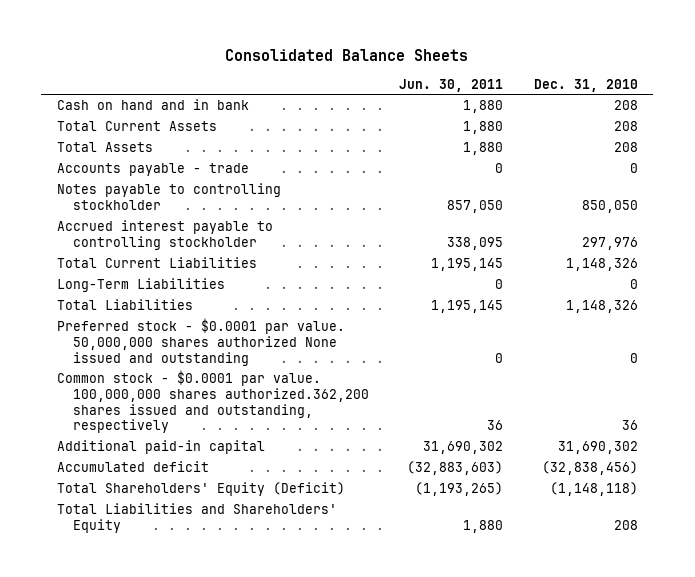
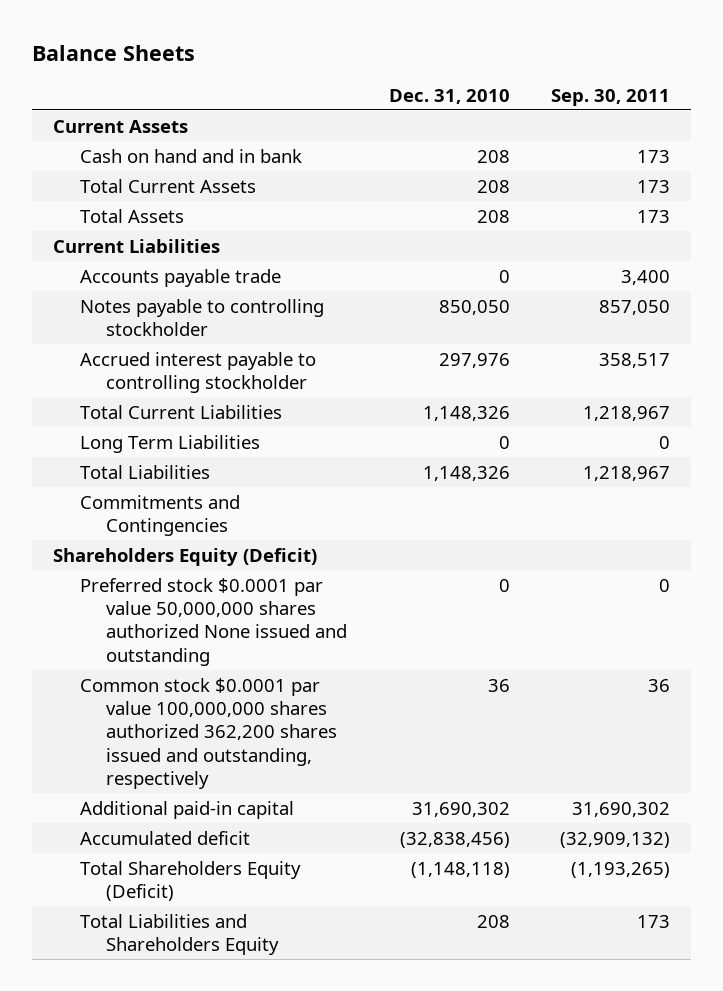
[225,48,469,61] Consolidated Balance Sheets -> [32,45,196,62] Balance Sheets
[399,78,504,92] Jun. 30, 2011 -> none
none -> [551,88,671,106] Sep. 30, 2011
none -> [53,119,189,133] Current Assets
none -> [53,238,221,253] Current Liabilities
[56,163,249,177] Accounts payable - trade -> [79,268,281,287] Accounts payable trade
[56,278,225,293] Long-Term Liabilities -> [79,434,260,453] Long Term Liabilities
none -> [79,494,240,536] Commitments and Contingencies
none -> [53,547,318,566] Shareholders Equity (Deficit)
[56,318,345,366] Preferred stock - $0.0001 par value. 50,000,000 shares authorized None issued and outstanding -> [79,577,348,666] Preferred stock $0.0001 par value 50,000,000 shares authorized None issued and outstanding
[56,370,369,434] Common stock - $0.0001 par value. 100,000,000 shares authorized.362,200 shares issued and outstanding, respectively -> [79,677,338,790] Common stock $0.0001 par value 100,000,000 shares authorized 362,200 shares issued and outstanding, respectively
[56,482,345,497] Total Shareholders' Equity (Deficit) -> [79,860,301,901] Total Shareholders Equity (Deficit)
[56,503,337,533] Total Liabilities and Shareholders' Equity -> [79,913,280,955] Total Liabilities and Shareholders Equity

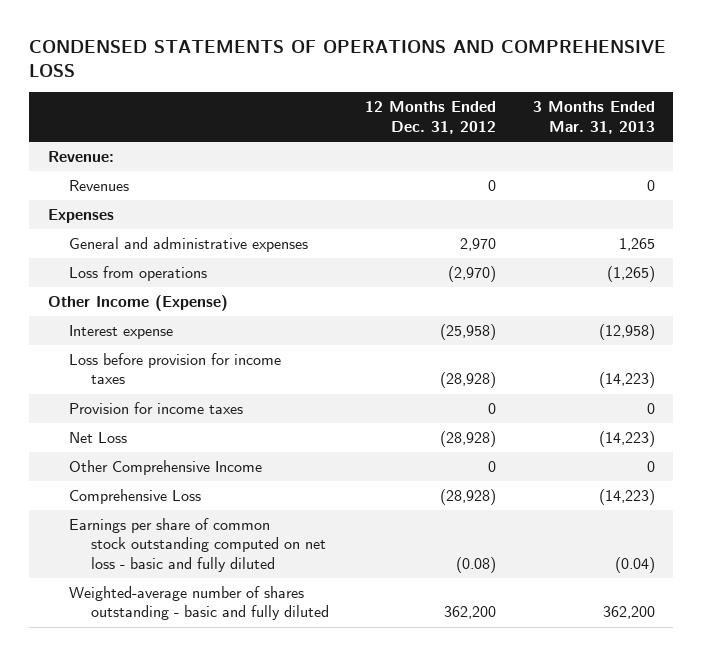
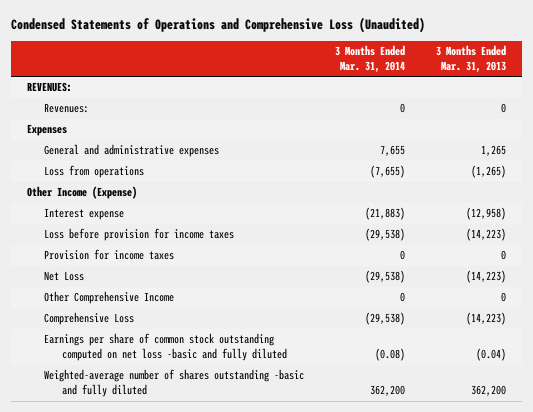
[29,40,667,77] CONDENSED STATEMENTS OF OPERATIONS AND COMPREHENSIVE LOSS -> [11,17,426,34] Condensed Statements of Operations and Comprehensive Loss (Unaudited)
[365,101,497,134] 12 Months Ended Dec. 31, 2012 -> none
none -> [335,45,406,74] 3 Months Ended Mar. 31, 2014
[47,151,114,163] Revenue: -> [26,82,72,93] REVENUES:
[69,180,130,192] Revenues -> [44,103,90,114] Revenues:
[69,518,326,572] Earnings per share of common stock outstanding computed on net loss - basic and fully diluted -> [44,333,287,362] Earnings per share of common stock outstanding computed on net loss -basic and fully diluted
[69,586,329,621] Weighted-average number of shares outstanding - basic and fully diluted -> [44,369,305,398] Weighted-average number of shares outstanding -basic and fully diluted

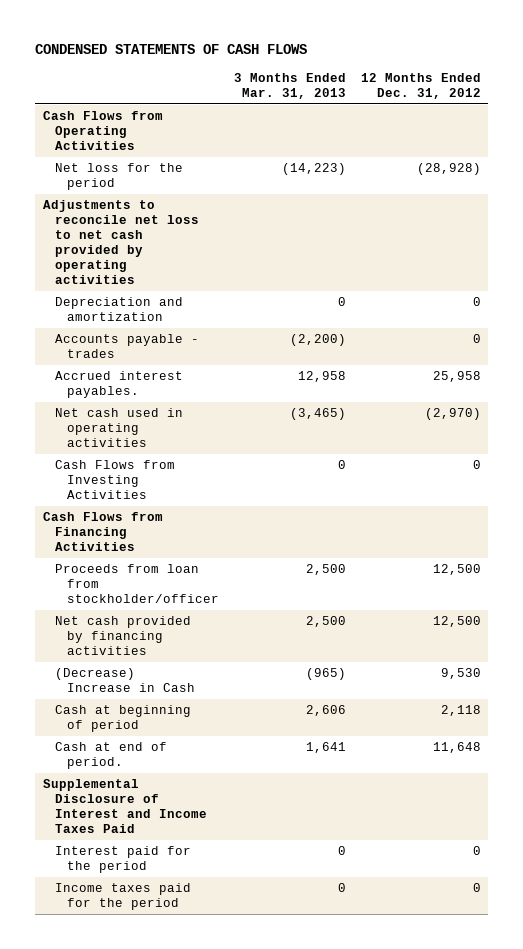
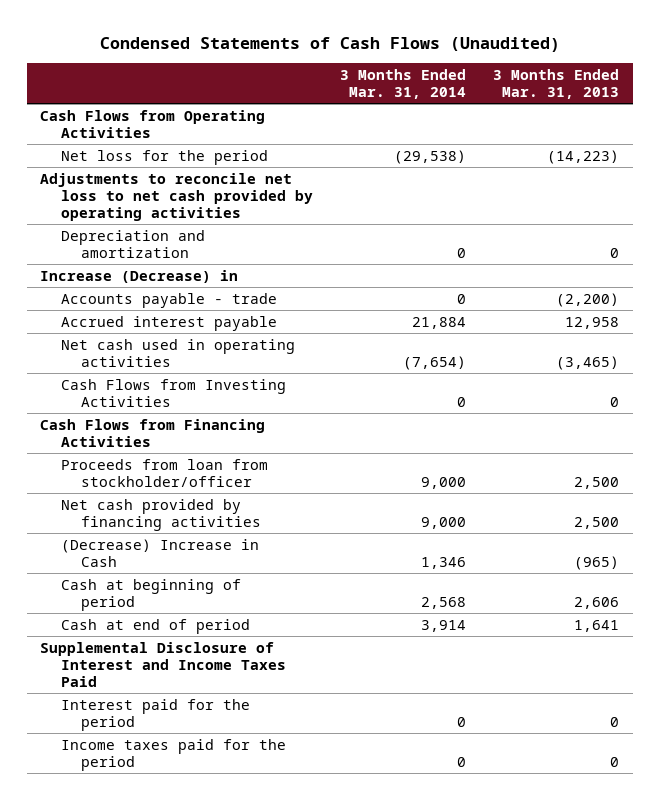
[35,44,308,55] CONDENSED STATEMENTS OF CASH FLOWS -> [99,36,560,52] Condensed Statements of Cash Flows (Unaudited)
[360,72,481,99] 12 Months Ended Dec. 31, 2012 -> none
none -> [339,68,466,99] 3 Months Ended Mar. 31, 2014
none -> [40,269,239,283] Increase (Decrease) in
[54,334,199,359] Accounts payable - trades -> [60,292,277,308] Accounts payable - trade
[54,371,183,399] Accrued interest payables. -> [60,315,277,331] Accrued interest payable
[54,742,167,770] Cash at end of period. -> [60,618,250,634] Cash at end of period

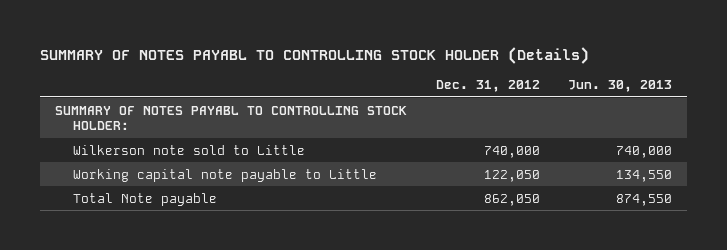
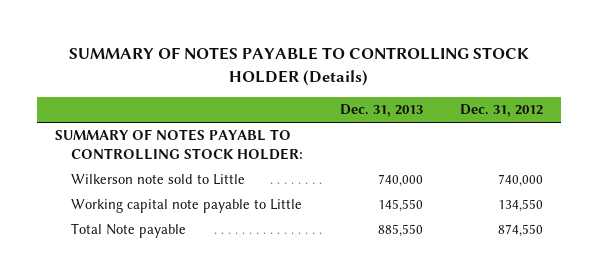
[40,46,590,64] SUMMARY OF NOTES PAYABL TO CONTROLLING STOCK HOLDER (Details) -> [69,47,530,87] SUMMARY OF NOTES PAYABLE TO CONTROLLING STOCK HOLDER (Details)
[568,80,673,93] Jun. 30, 2013 -> none
none -> [340,104,424,118] Dec. 31, 2013
[483,169,540,182] 122,050 -> [497,199,543,213] 134,550
[483,193,540,206] 862,050 -> [497,224,543,238] 874,550

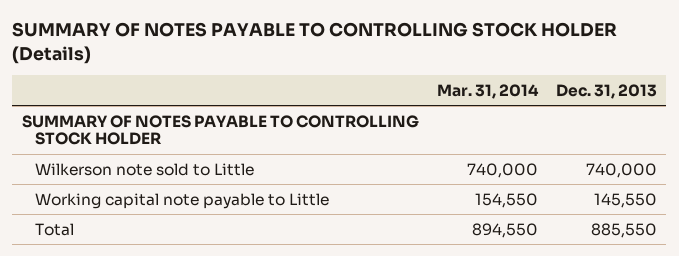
[459,104,543,118] Dec. 31, 2012 -> none
none -> [436,83,539,99] Mar. 31, 2014
[55,129,304,160] SUMMARY OF NOTES PAYABL TO CONTROLLING STOCK HOLDER: -> [21,114,419,146] SUMMARY OF NOTES PAYABLE TO CONTROLLING STOCK HOLDER
[71,223,187,239] Total Note payable -> [34,222,74,236] Total

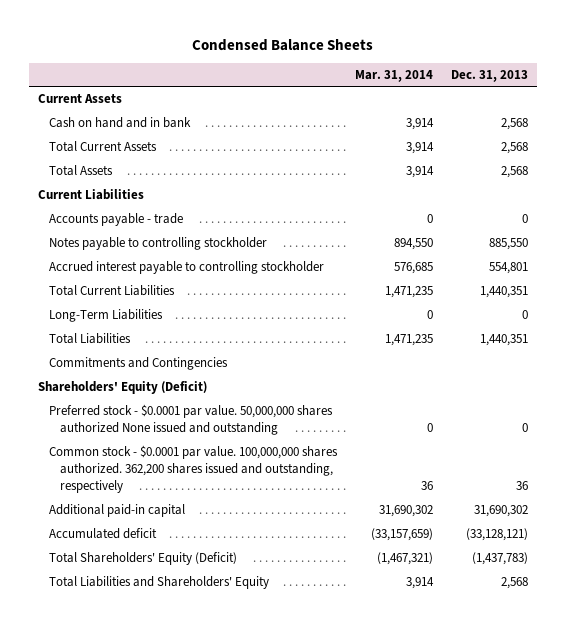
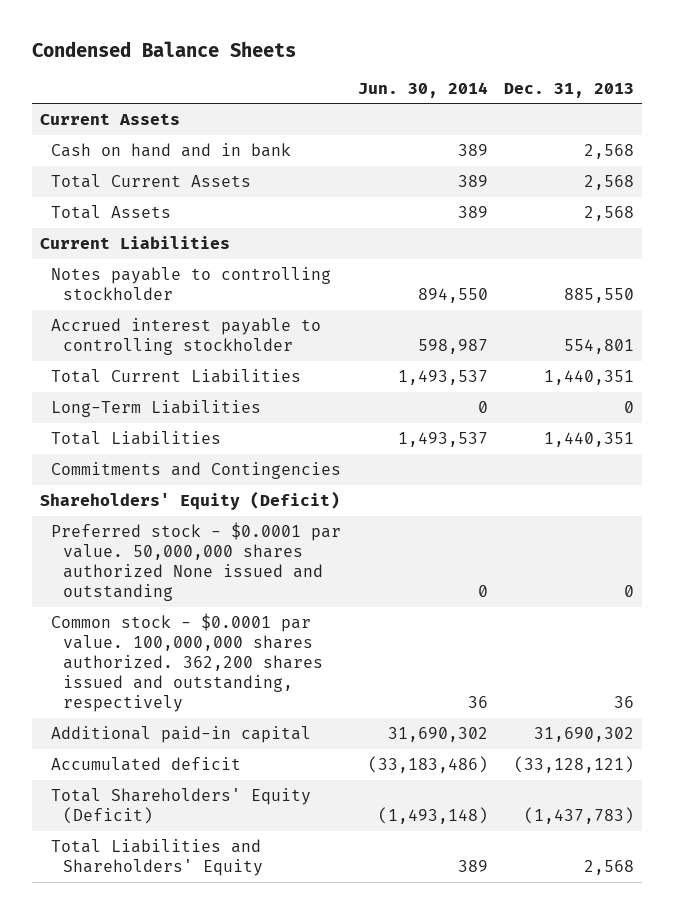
[355,69,434,82] Mar. 31, 2014 -> none
none -> [357,81,488,98] Jun. 30, 2014
[49,213,184,227] Accounts payable - trade -> none

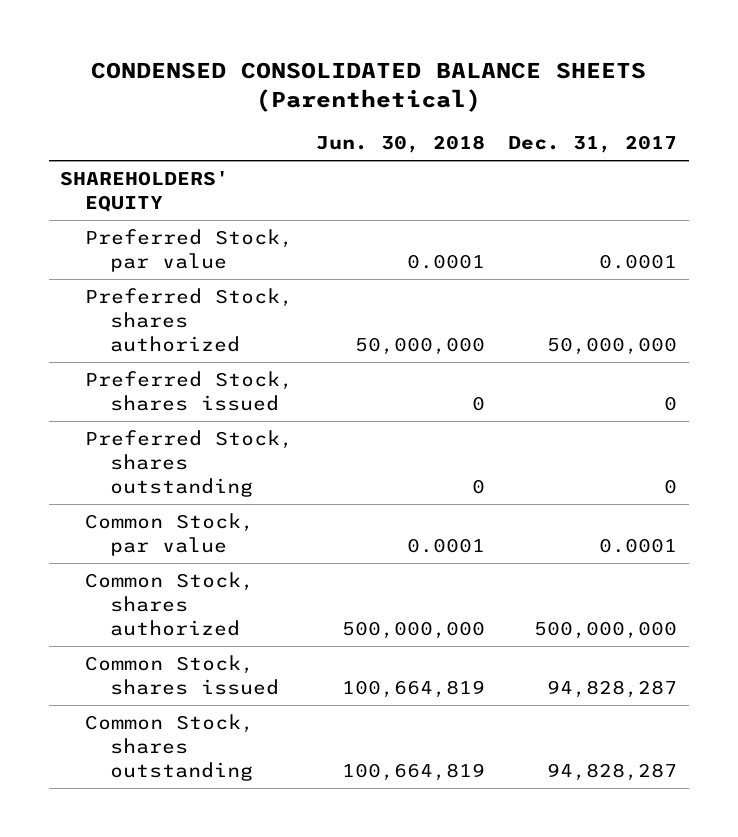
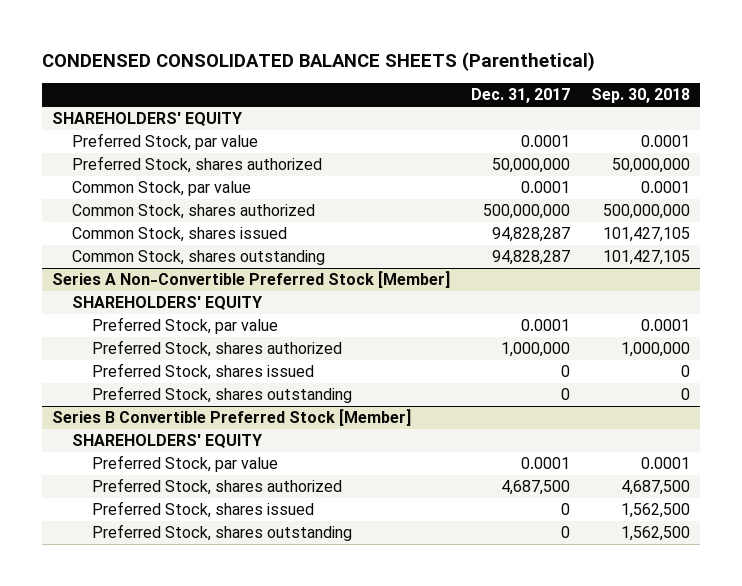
[316,135,486,154] Jun. 30, 2018 -> none
none -> [590,88,690,104] Sep. 30, 2018
[85,370,294,411] Preferred Stock, shares issued -> none
[85,429,294,497] Preferred Stock, shares outstanding -> none
none -> [51,271,450,289] Series A Non-Convertible Preferred Stock [Member]
none -> [71,296,262,311] SHAREHOLDERS' EQUITY
none -> [91,317,278,335] Preferred Stock, par value
none -> [91,340,342,358] Preferred Stock, shares authorized
none -> [91,363,314,381] Preferred Stock, shares issued
none -> [91,386,352,404] Preferred Stock, shares outstanding
none -> [51,409,411,427] Series B Convertible Preferred Stock [Member]
none -> [71,434,262,449] SHAREHOLDERS' EQUITY
none -> [91,455,278,473] Preferred Stock, par value
none -> [91,478,342,496] Preferred Stock, shares authorized
none -> [91,501,314,519] Preferred Stock, shares issued
none -> [91,524,352,542] Preferred Stock, shares outstanding

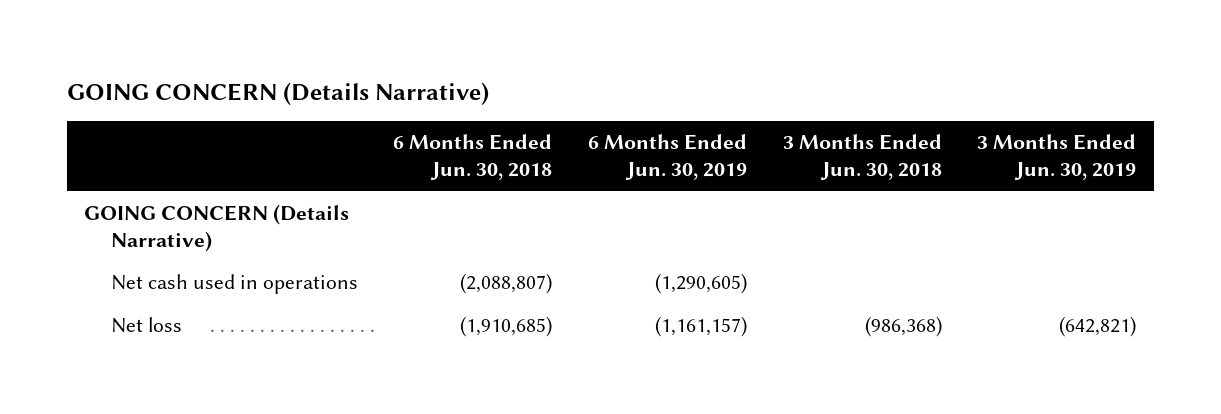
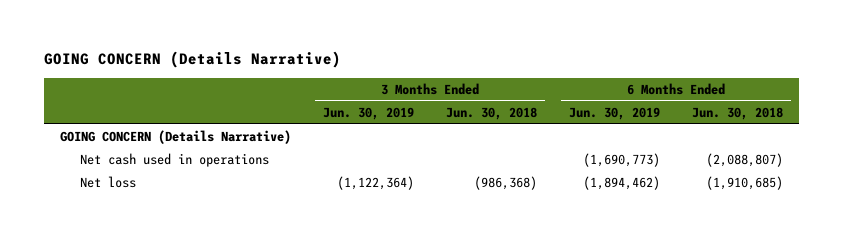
[654,273,747,295] (1,290,605) -> [582,153,660,168] (1,690,773)
[654,316,747,338] (1,161,157) -> [582,176,660,191] (1,894,462)
[1059,316,1137,338] (642,821) -> [336,176,414,191] (1,122,364)

